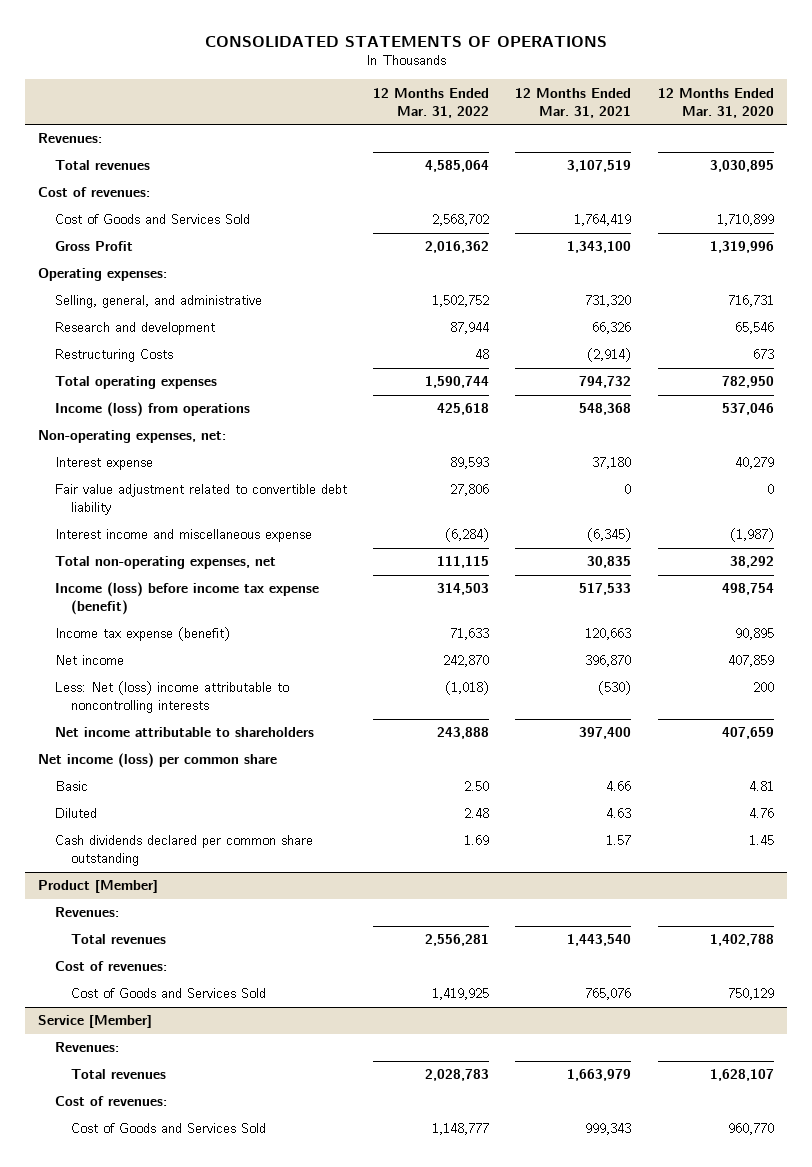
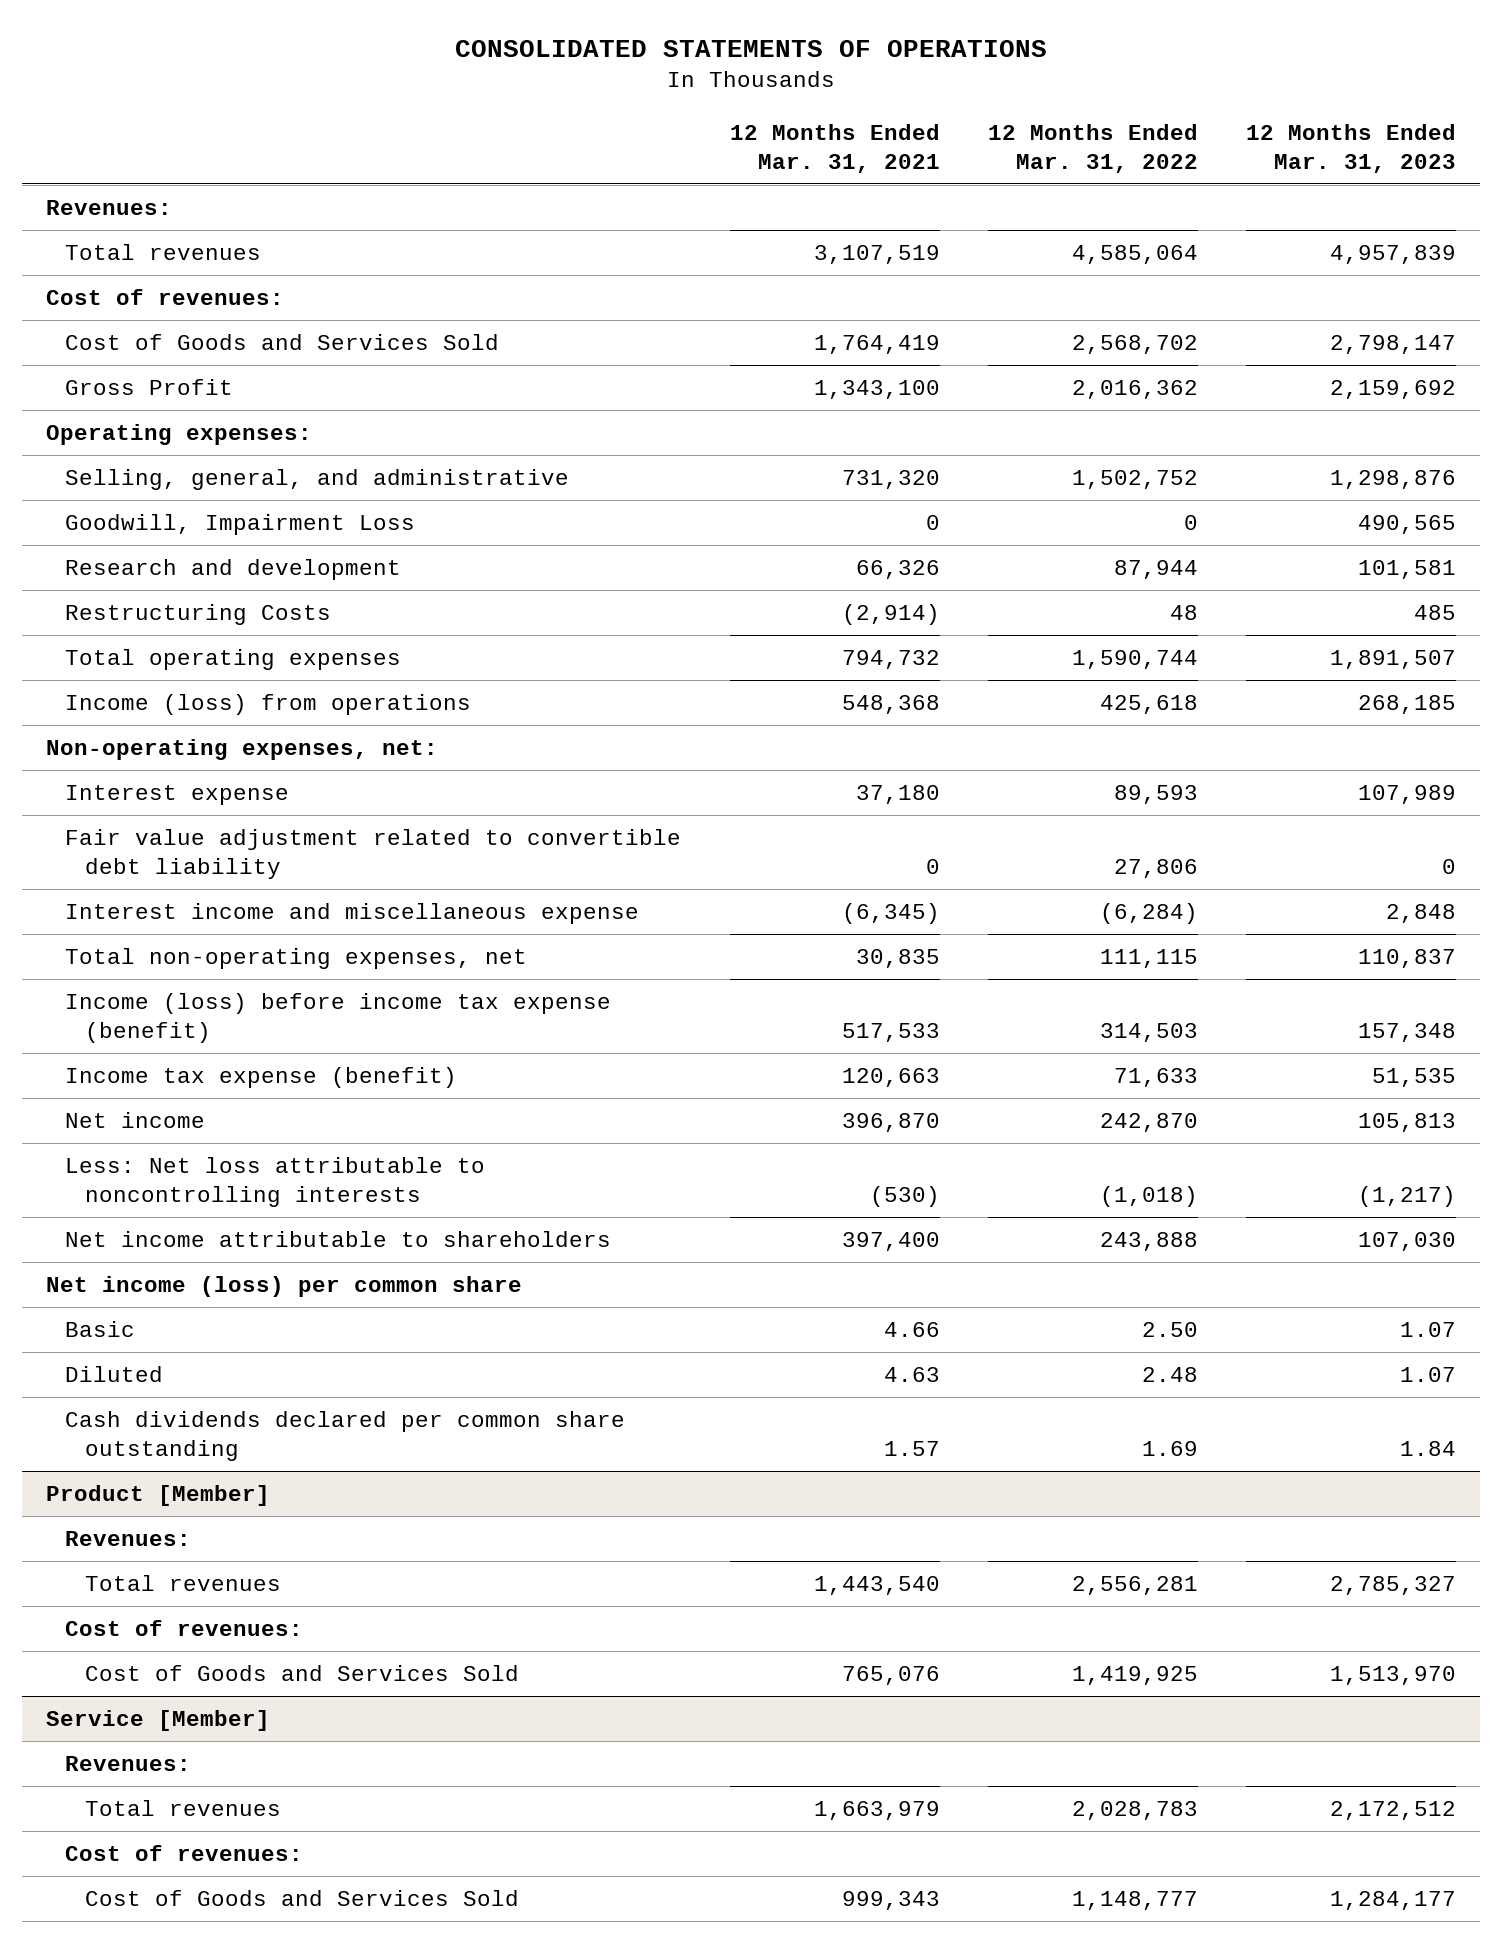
[657,87,774,118] 12 Months Ended Mar. 31, 2020 -> none
none -> [1246,123,1457,173] 12 Months Ended Mar. 31, 2023
none -> [65,513,416,535] Goodwill, Impairment Loss
[54,681,289,714] Less: Net (loss) income attributable to noncontrolling interests -> [65,1156,486,1207] Less: Net loss attributable to noncontrolling interests

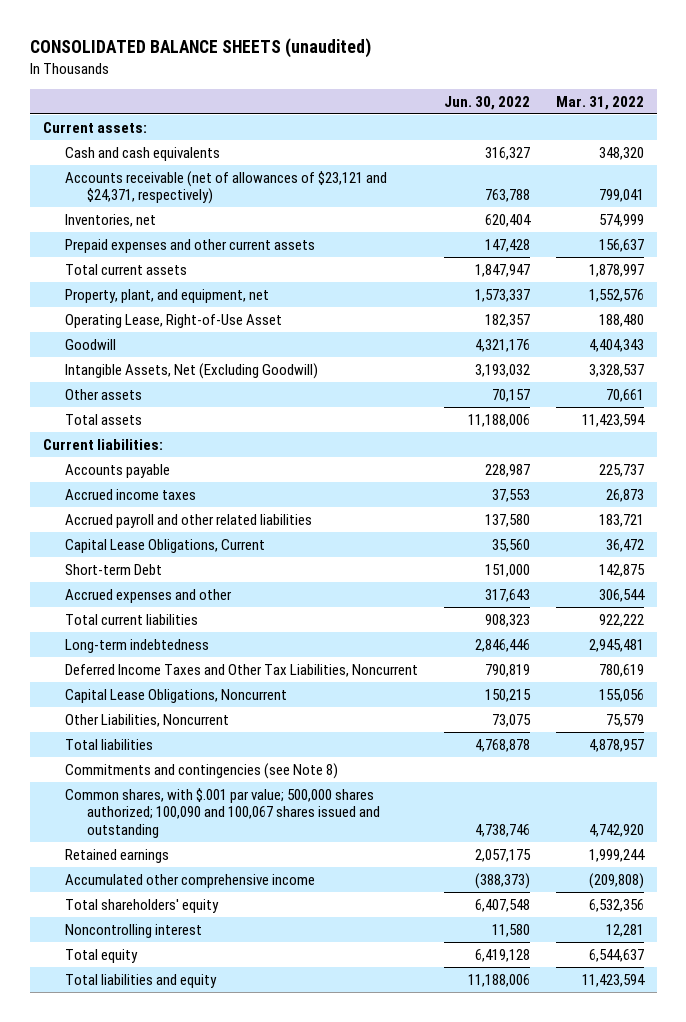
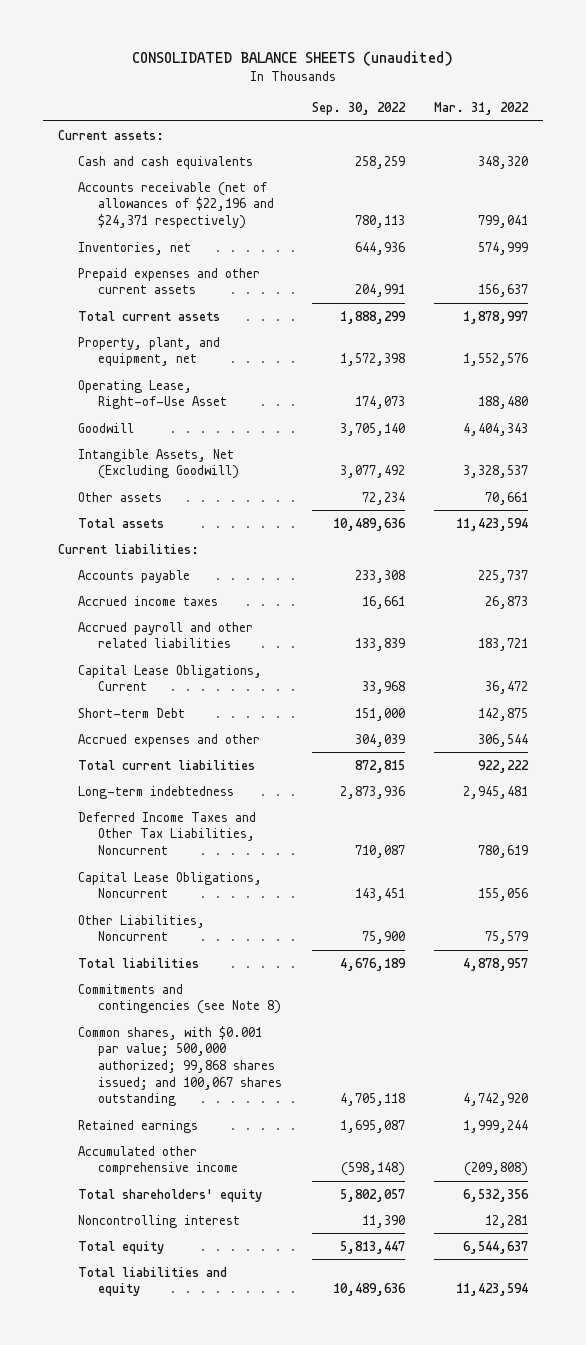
[443,95,530,110] Jun. 30, 2022 -> none
none -> [311,101,406,115] Sep. 30, 2022
[64,170,387,205] Accounts receivable (net of allowances of $23,121 and $24,371, respectively) -> [77,181,275,229] Accounts receivable (net of allowances of $22,196 and $24,371 respectively)
[64,787,381,838] Common shares, with $.001 par value; 500,000 shares authorized; 100,090 and 100,067 shares issued and outstanding -> [77,1025,283,1107] Common shares, with $0.001 par value; 500,000 authorized; 99,868 shares issued; and 100,067 shares outstanding

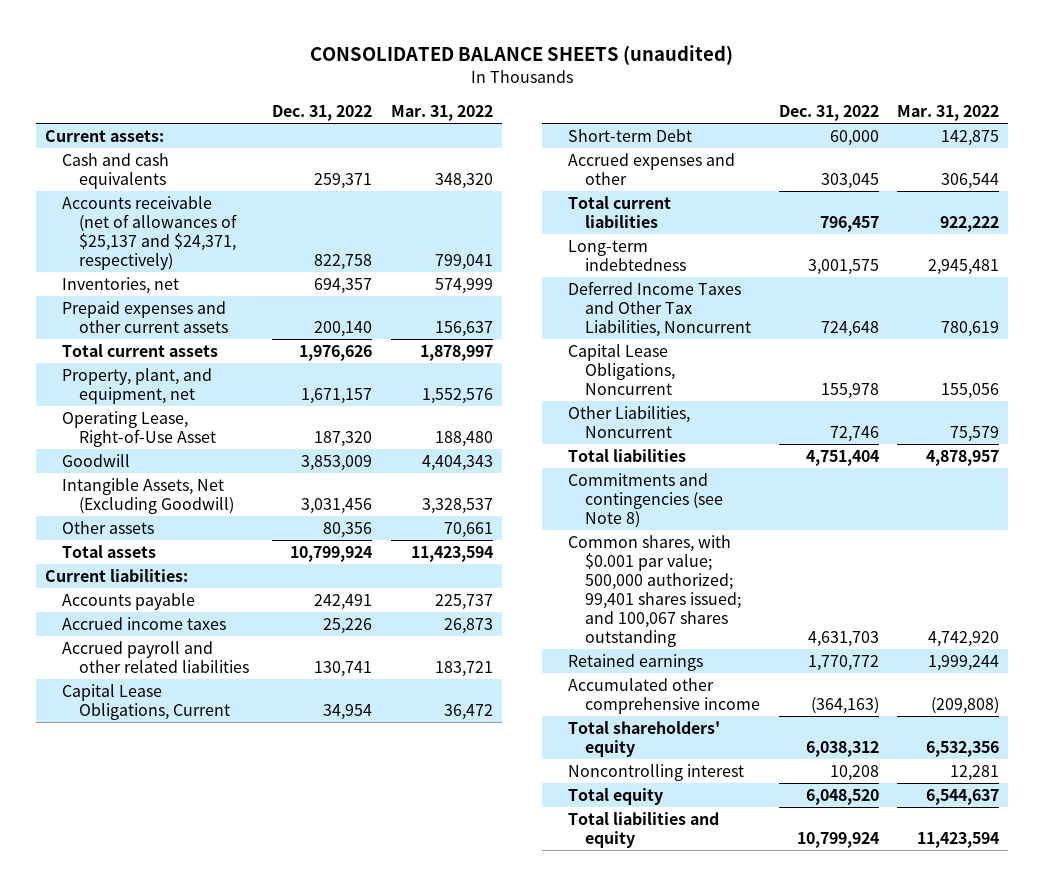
[311,101,406,115] Sep. 30, 2022 -> none
none -> [272,105,373,122] Dec. 31, 2022
[77,181,275,229] Accounts receivable (net of allowances of $22,196 and $24,371 respectively) -> [61,196,237,270] Accounts receivable (net of allowances of $25,137 and $24,371, respectively)
[77,1025,283,1107] Common shares, with $0.001 par value; 500,000 authorized; 99,868 shares issued; and 100,067 shares outstanding -> [568,535,742,647] Common shares, with $0.001 par value; 500,000 authorized; 99,401 shares issued; and 100,067 shares outstanding

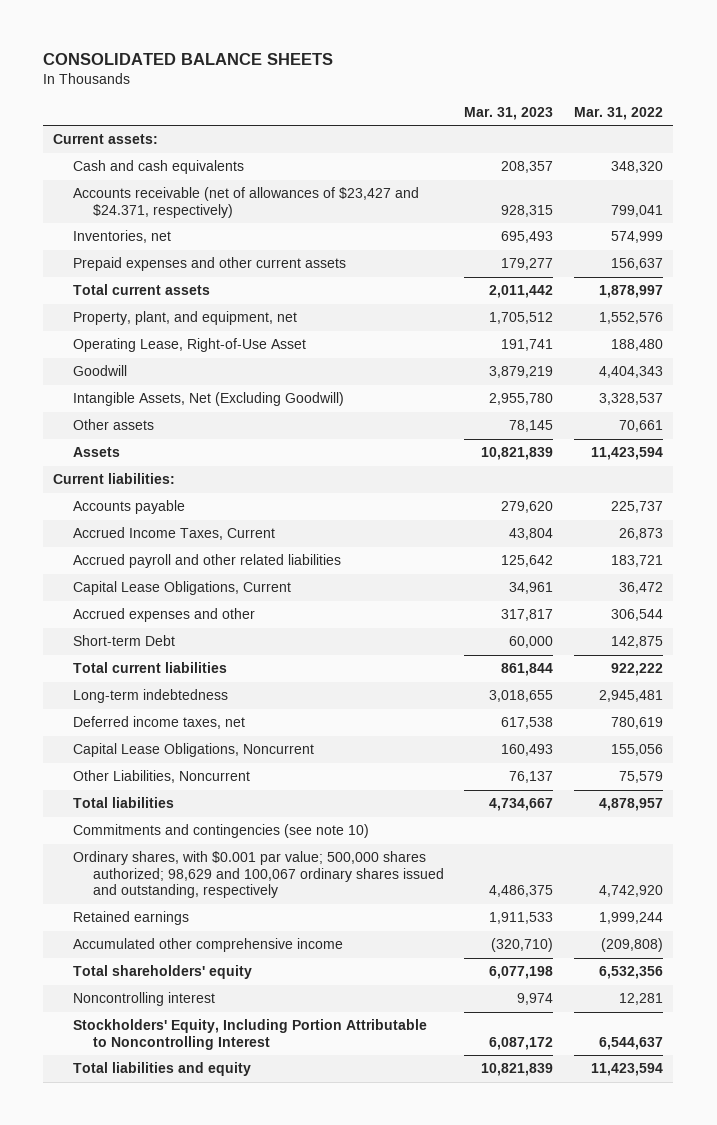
[310,44,734,65] CONSOLIDATED BALANCE SHEETS (unaudited) -> [43,53,334,66] CONSOLIDATED BALANCE SHEETS
[272,105,373,122] Dec. 31, 2022 -> none
none -> [464,106,554,120] Mar. 31, 2023
[61,196,237,270] Accounts receivable (net of allowances of $25,137 and $24,371, respectively) -> [73,187,420,218] Accounts receivable (net of allowances of $23,427 and $24.371, respectively)
[61,545,156,559] Total assets -> [73,447,121,458] Assets
[61,617,226,631] Accrued income taxes -> [73,527,276,541] Accrued Income Taxes, Current
[568,129,693,143] Short-term Debt -> [73,635,176,647] Short-term Debt
[568,281,752,337] Deferred Income Taxes and Other Tax Liabilities, Noncurrent -> [73,716,246,730] Deferred income taxes, net
[568,473,724,528] Commitments and contingencies (see Note 8) -> [73,824,370,839] Commitments and contingencies (see note 10)
[568,535,742,647] Common shares, with $0.001 par value; 500,000 authorized; 99,401 shares issued; and 100,067 shares outstanding -> [73,851,444,898] Ordinary shares, with $0.001 par value; 500,000 shares authorized; 98,629 and 100,067 ordinary shares issued and outstanding, respectively
[568,788,664,806] Total equity -> [73,1019,428,1050] Stockholders' Equity, Including Portion Attributable to Noncontrolling Interest

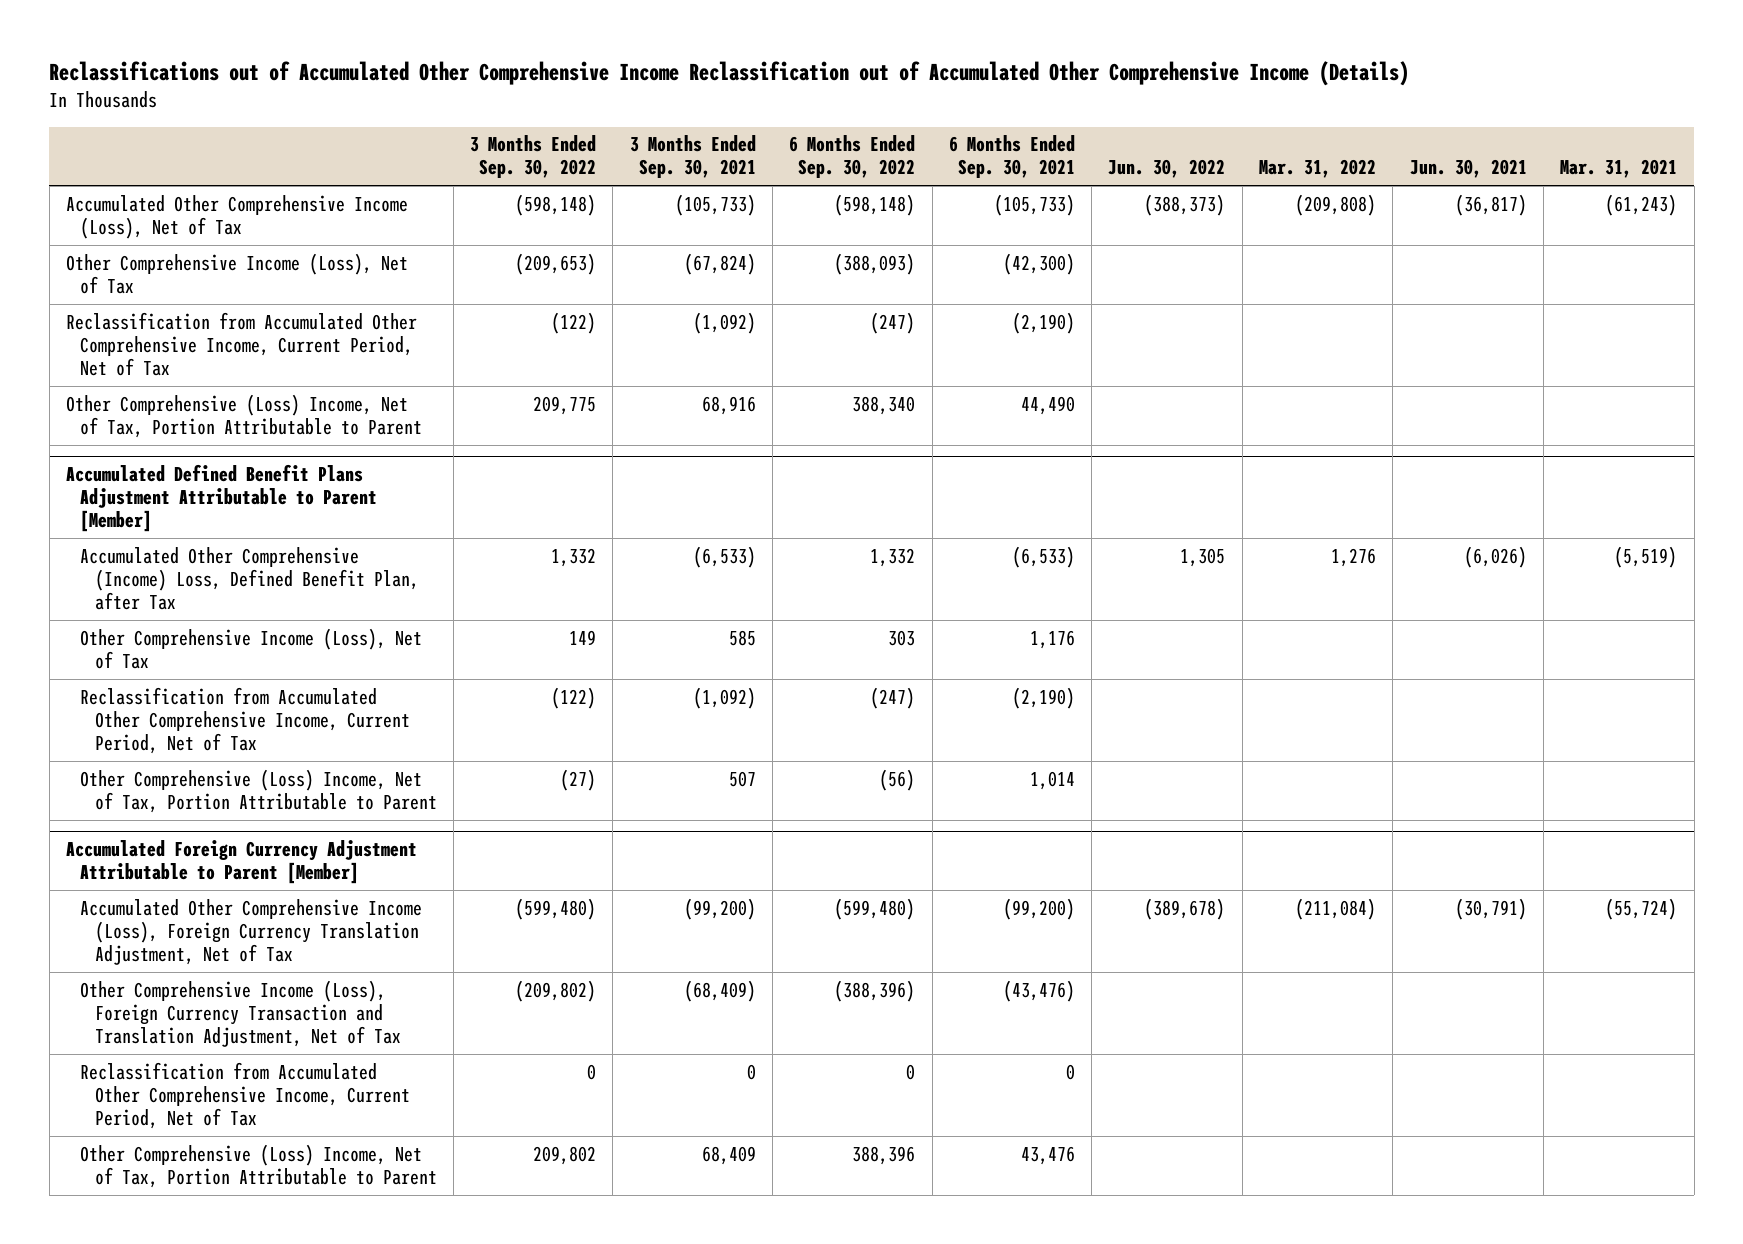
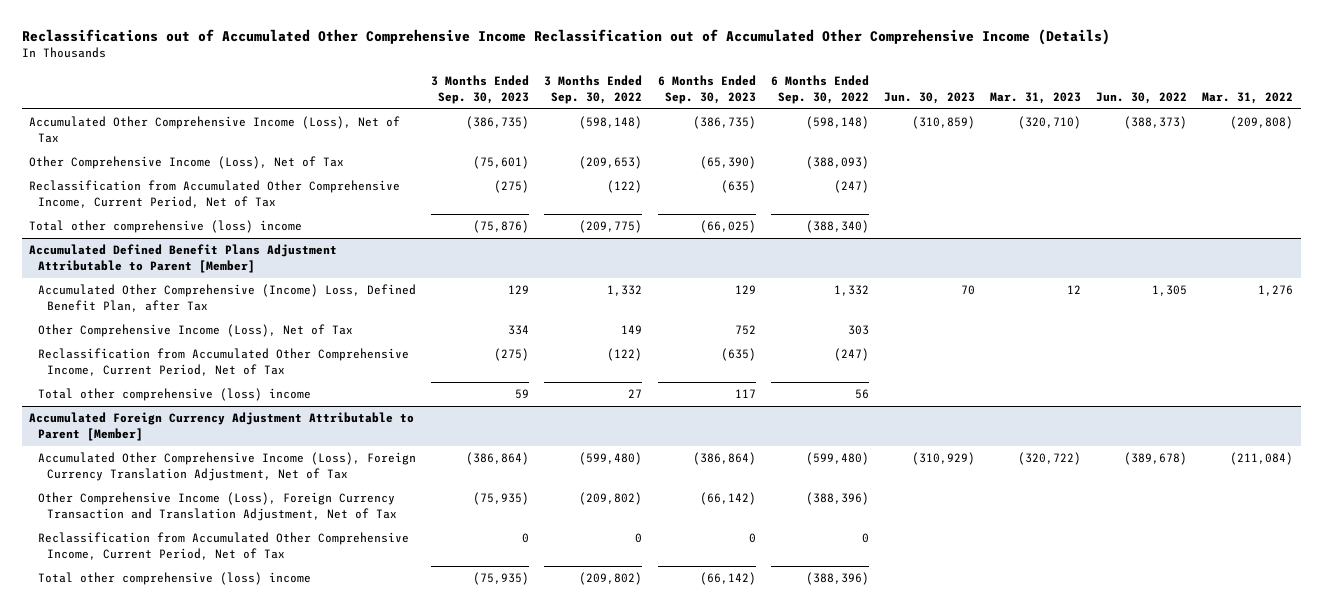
[629,135,756,179] 3 Months Ended Sep. 30, 2021 -> none
[948,135,1075,179] 6 Months Ended Sep. 30, 2021 -> none
[1409,159,1527,179] Jun. 30, 2021 -> none
[1560,159,1678,179] Mar. 31, 2021 -> none
none -> [431,75,530,104] 3 Months Ended Sep. 30, 2023
none -> [657,75,756,104] 6 Months Ended Sep. 30, 2023
none -> [883,91,975,104] Jun. 30, 2023
none -> [989,91,1081,104] Mar. 31, 2023
[66,393,423,438] Other Comprehensive (Loss) Income, Net of Tax, Portion Attributable to Parent -> [29,220,303,234] Total other comprehensive (loss) income
[533,395,597,415] 209,775 -> [579,220,643,234] (209,775)
[852,395,916,415] 388,340 -> [805,220,869,234] (388,340)
[80,768,437,813] Other Comprehensive (Loss) Income, Net of Tax, Portion Attributable to Parent -> [38,388,312,402] Total other comprehensive (loss) income
[560,768,597,791] (27) -> [628,389,643,399] 27
[879,768,916,791] (56) -> [854,389,869,400] 56
[80,1143,437,1188] Other Comprehensive (Loss) Income, Net of Tax, Portion Attributable to Parent -> [38,572,312,586] Total other comprehensive (loss) income
[533,1145,597,1165] 209,802 -> [579,572,643,586] (209,802)
[852,1145,916,1165] 388,396 -> [805,572,869,586] (388,396)

